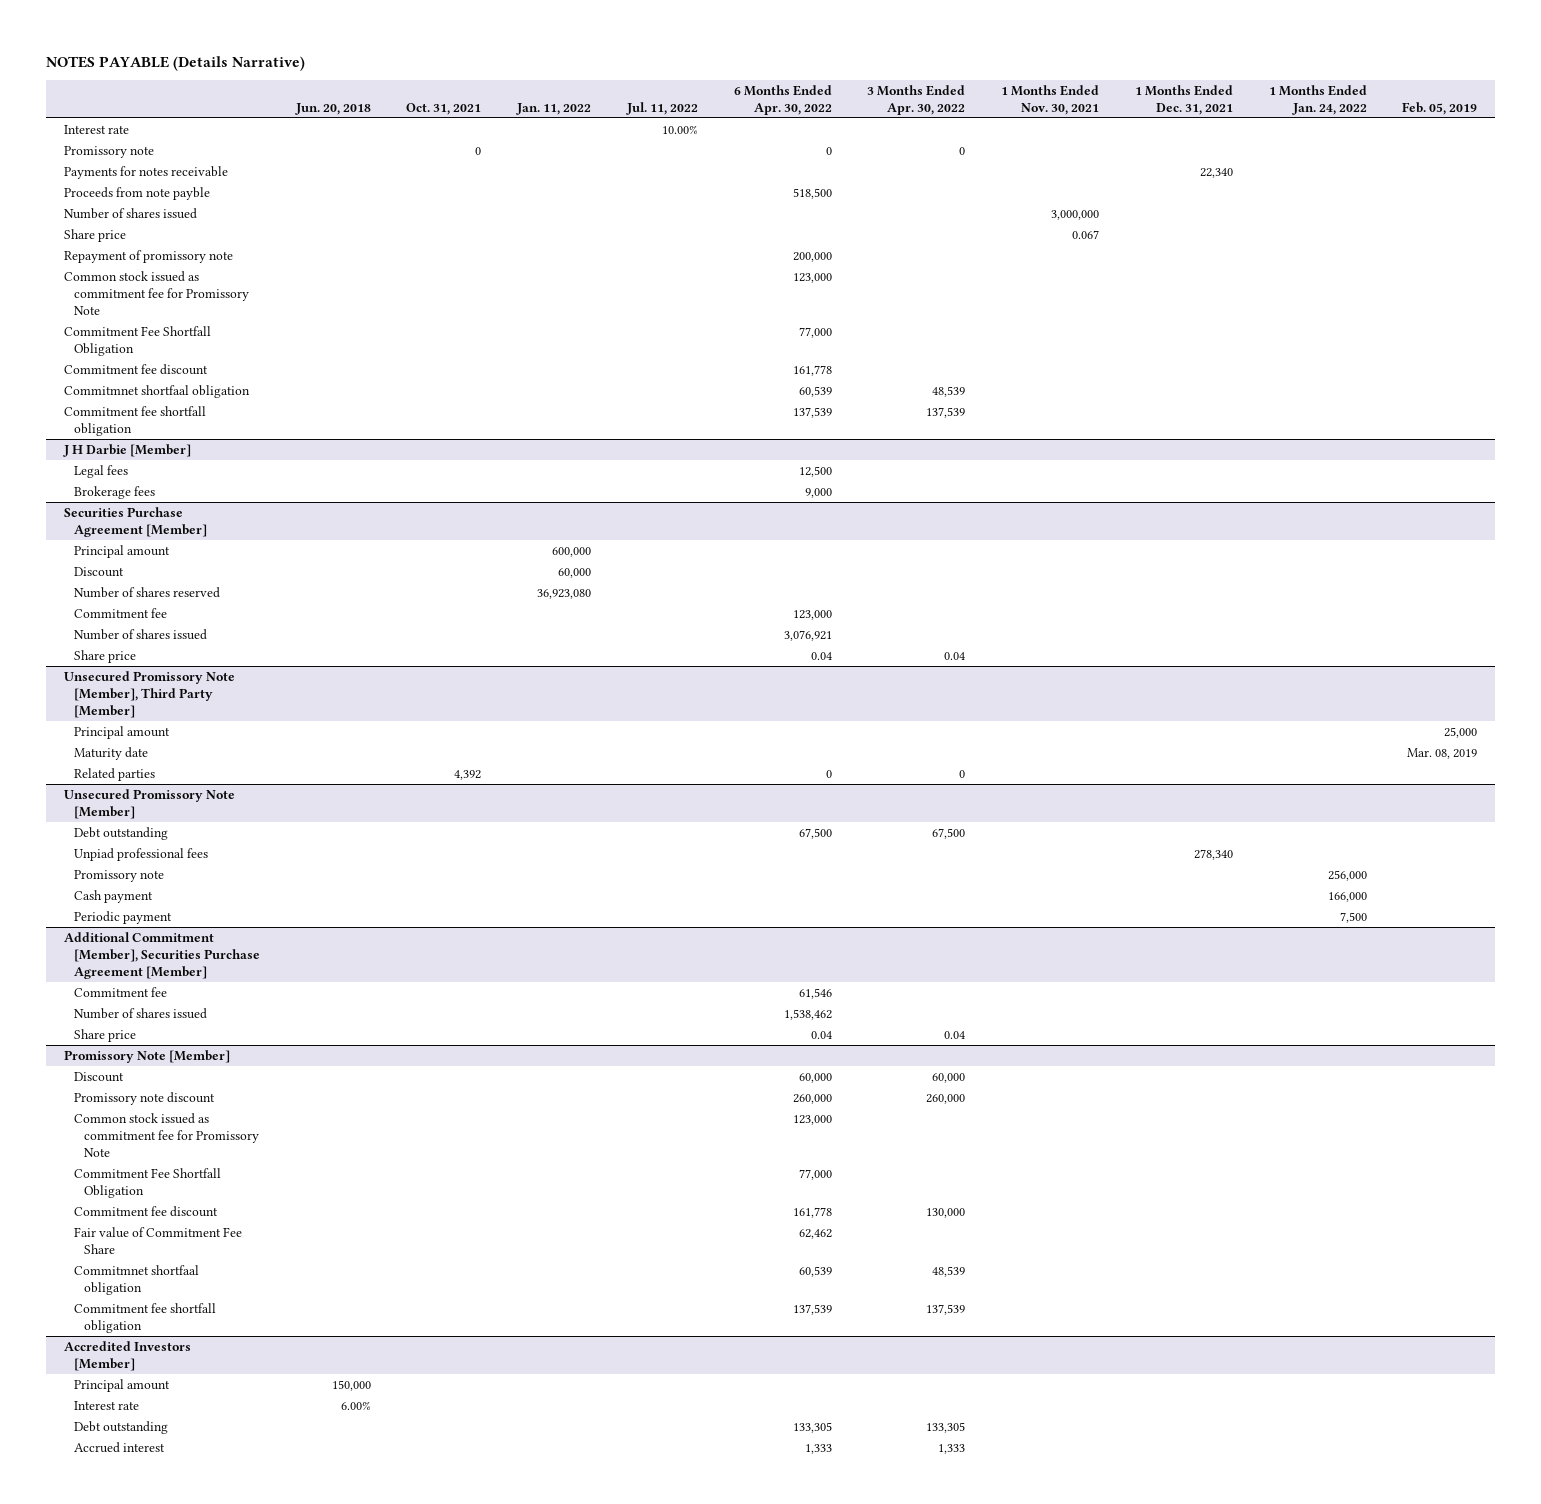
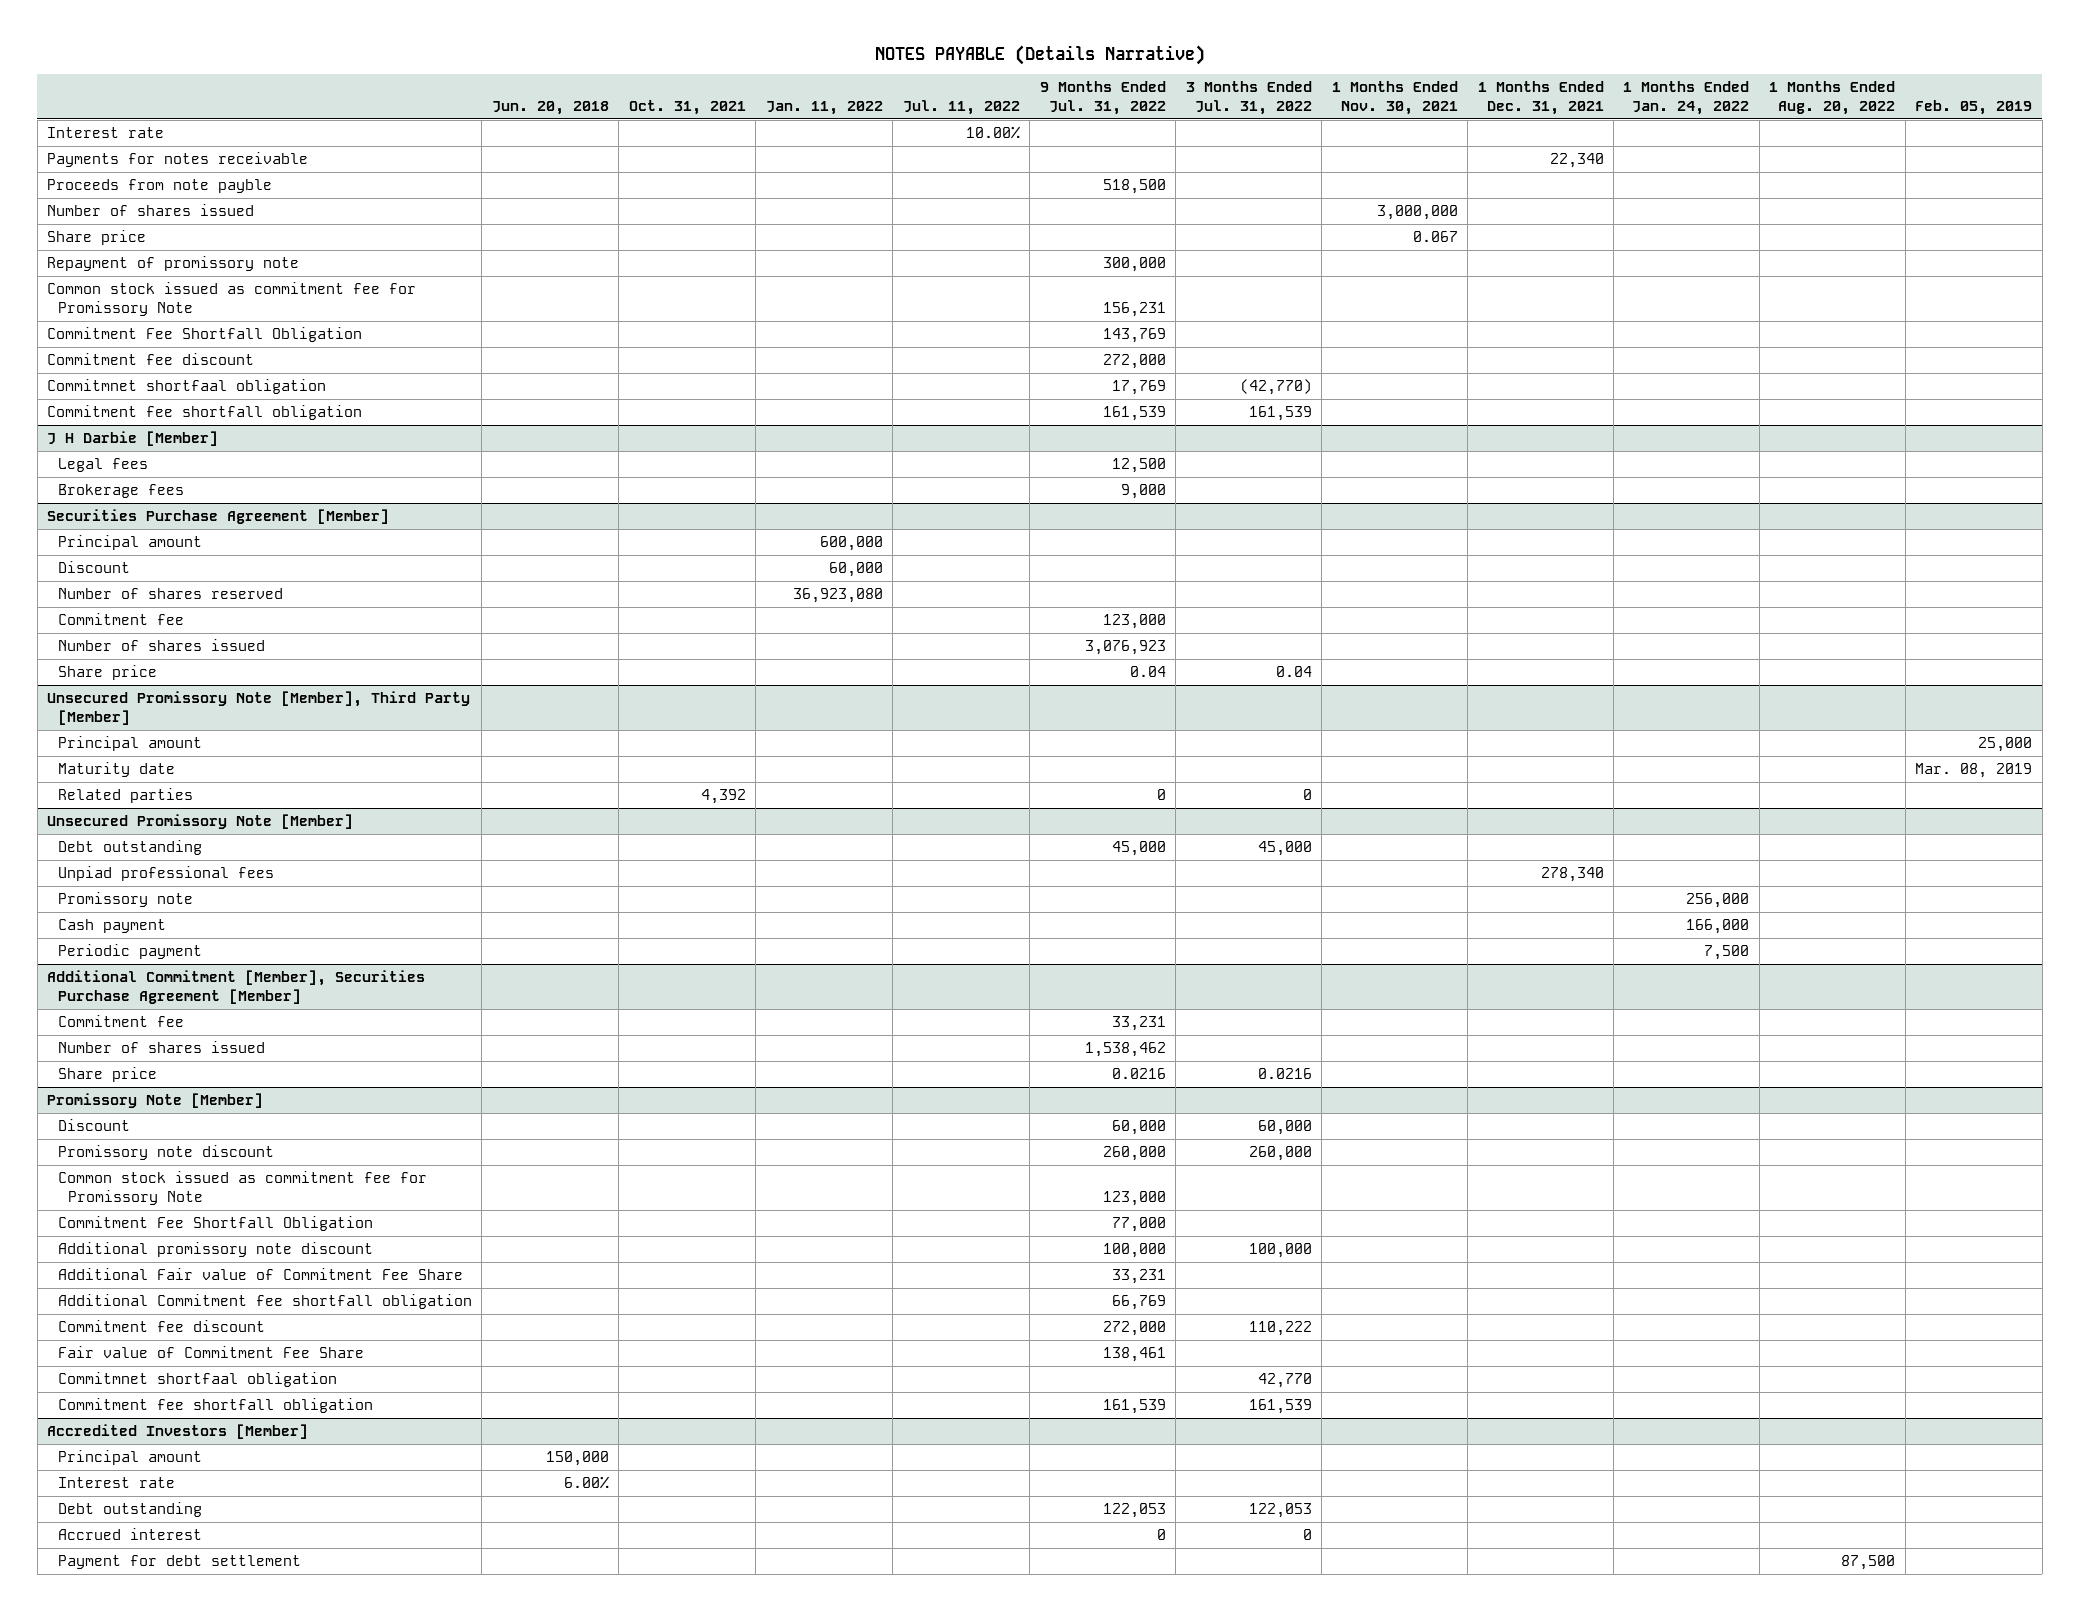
[733,84,832,115] 6 Months Ended Apr. 30, 2022 -> none
[867,84,966,115] 3 Months Ended Apr. 30, 2022 -> none
none -> [1039,81,1166,115] 9 Months Ended Jul. 31, 2022
none -> [1185,81,1312,115] 3 Months Ended Jul. 31, 2022
none -> [1769,81,1896,115] 1 Months Ended Aug. 20, 2022
[63,145,154,158] Promissory note -> none
none -> [57,1242,373,1258] Additional promissory note discount
none -> [57,1268,463,1281] Additional Fair value of Commitment Fee Share
none -> [57,1294,472,1310] Additional Commitment fee shortfall obligation
none -> [57,1555,301,1570] Payment for debt settlement

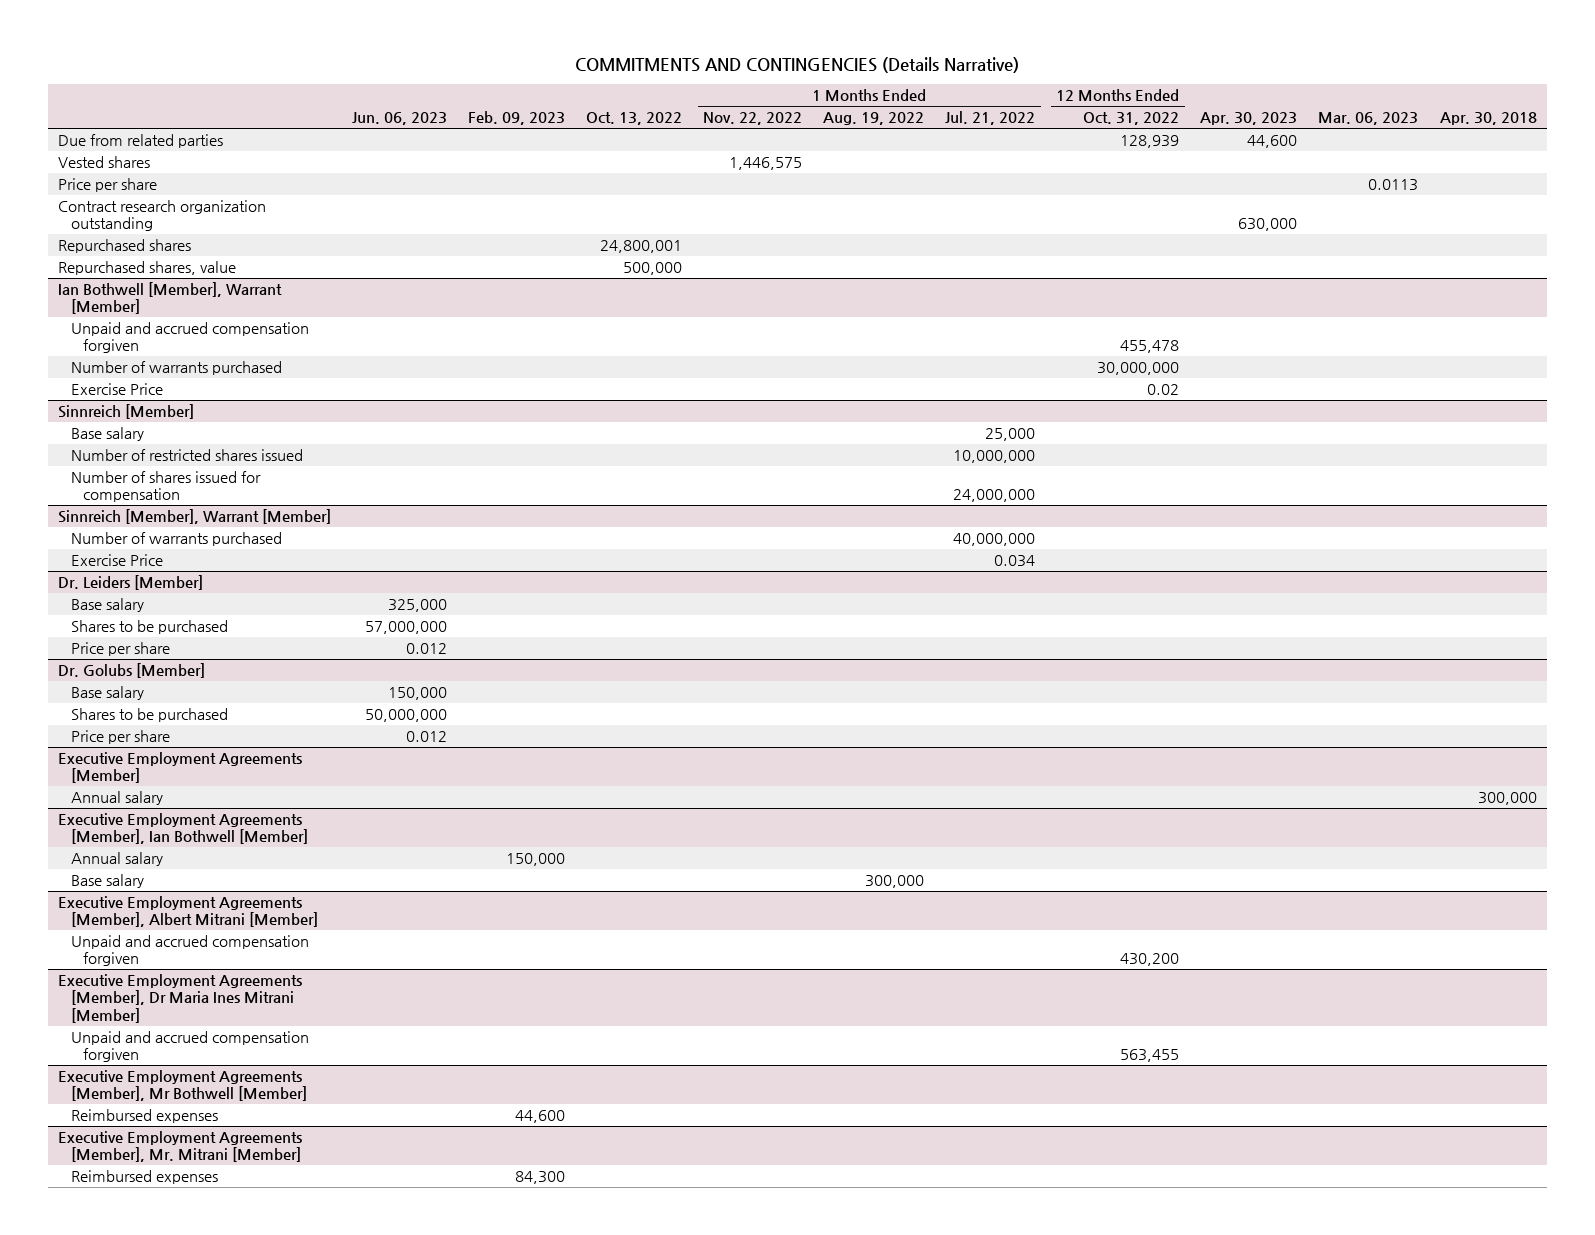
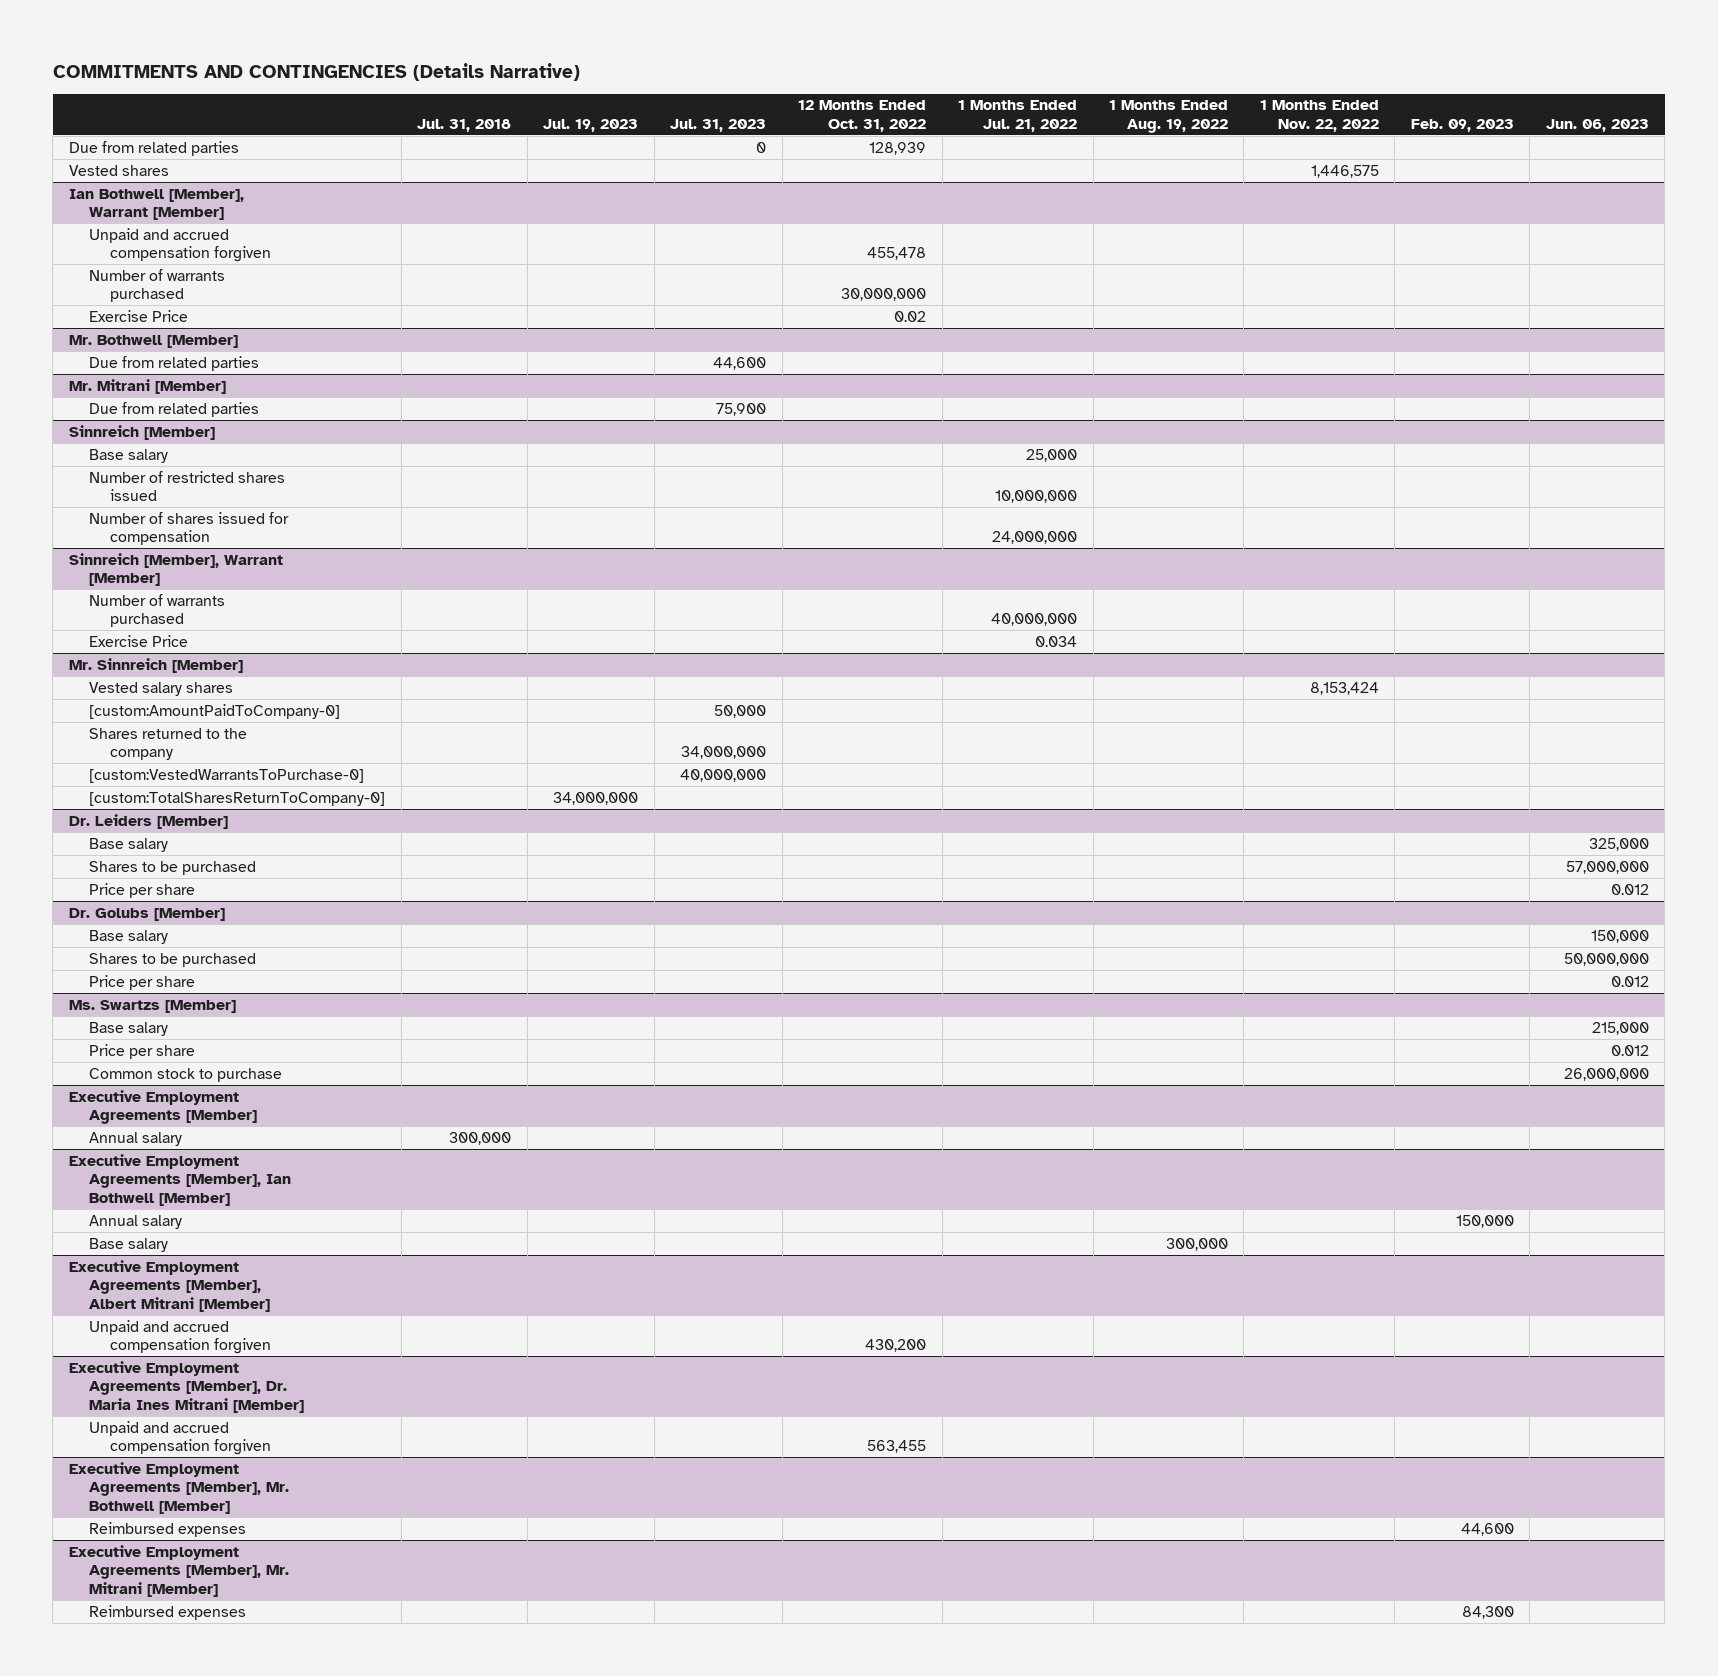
[586,112,683,126] Oct. 13, 2022 -> none
[1200,112,1298,126] Apr. 30, 2023 -> none
[1318,112,1419,126] Mar. 06, 2023 -> none
[1439,112,1537,126] Apr. 30, 2018 -> none
none -> [417,118,512,132] Jul. 31, 2018
none -> [543,118,639,132] Jul. 19, 2023
none -> [670,118,767,132] Jul. 31, 2023
[58,177,158,192] Price per share -> none
[58,199,267,232] Contract research organization outstanding -> none
[58,238,192,253] Repurchased shares -> none
[58,260,237,275] Repurchased shares, value -> none
none -> [68,334,238,348] Mr. Bothwell [Member]
none -> [89,355,260,371] Due from related parties
none -> [68,378,226,394] Mr. Mitrani [Member]
none -> [89,401,260,417] Due from related parties
none -> [68,657,243,673] Mr. Sinnreich [Member]
none -> [89,681,234,696] Vested salary shares
none -> [89,703,341,719] [custom:AmountPaidToCompany-0]
none -> [89,727,248,761] Shares returned to the company
none -> [89,768,365,783] [custom:VestedWarrantsToPurchase-0]
none -> [89,791,386,806] [custom:TotalSharesReturnToCompany-0]
none -> [68,999,236,1013] Ms. Swartzs [Member]
none -> [89,1021,169,1036] Base salary
none -> [89,1043,196,1059] Price per share
none -> [89,1067,283,1082] Common stock to purchase
[58,973,303,1023] Executive Employment Agreements [Member], Dr Maria Ines Mitrani [Member] -> [68,1360,305,1414] Executive Employment Agreements [Member], Dr. Maria Ines Mitrani [Member]
[58,1069,307,1102] Executive Employment Agreements [Member], Mr Bothwell [Member] -> [68,1461,290,1515] Executive Employment Agreements [Member], Mr. Bothwell [Member]

